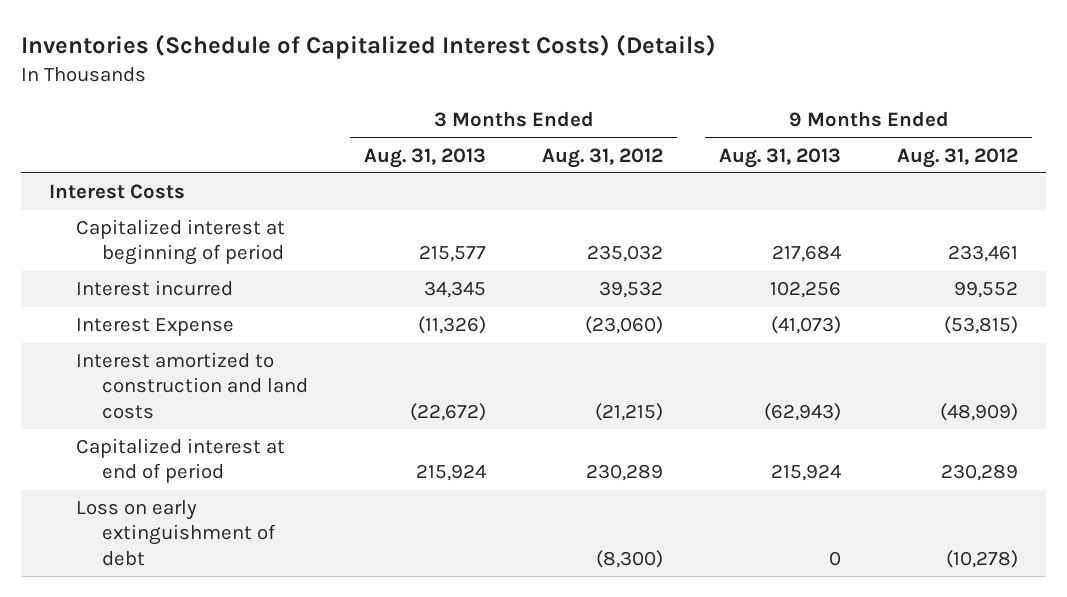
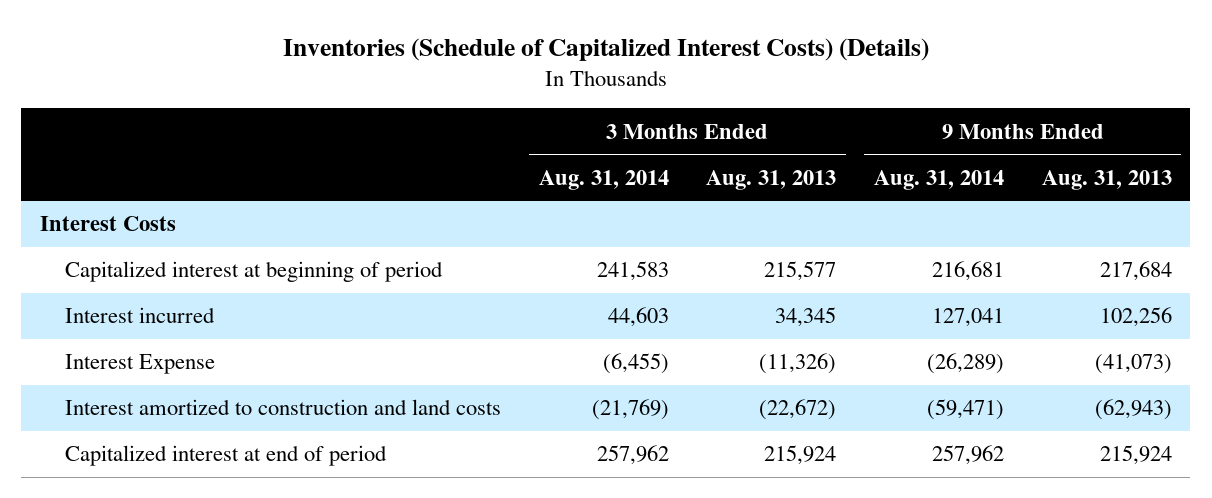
[542,147,664,168] Aug. 31, 2012 -> none
[897,147,1019,168] Aug. 31, 2012 -> none
none -> [538,169,669,190] Aug. 31, 2014
none -> [873,169,1004,190] Aug. 31, 2014
[75,500,277,566] Loss on early extinguishment of debt -> none

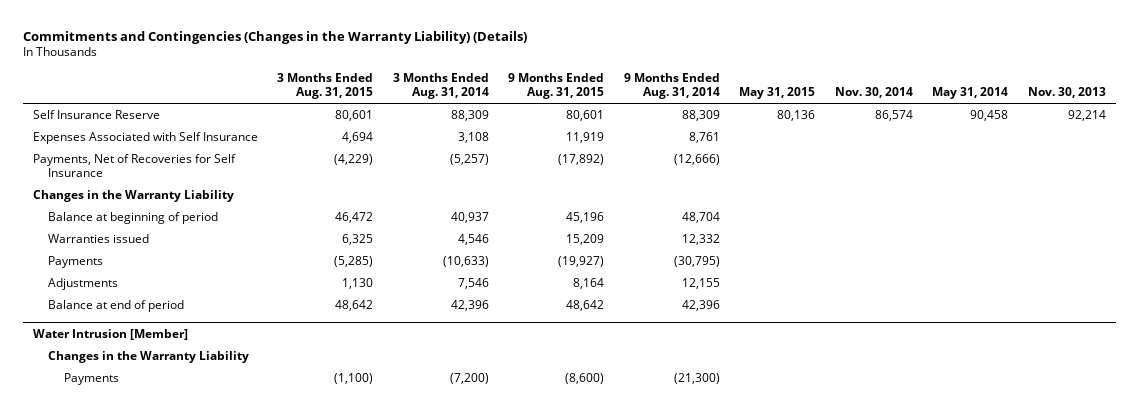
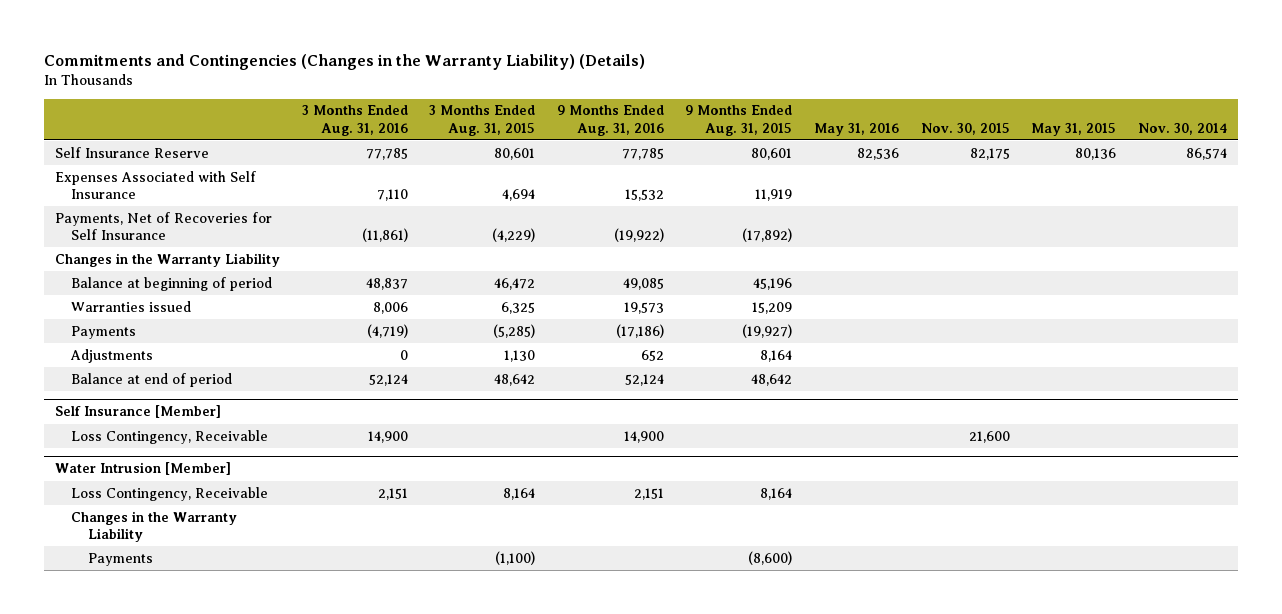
[392,73,489,99] 3 Months Ended Aug. 31, 2014 -> none
[623,73,720,99] 9 Months Ended Aug. 31, 2014 -> none
[932,86,1009,99] May 31, 2014 -> none
[1027,86,1106,98] Nov. 30, 2013 -> none
none -> [301,105,408,136] 3 Months Ended Aug. 31, 2016
none -> [556,105,664,136] 9 Months Ended Aug. 31, 2016
none -> [814,122,900,136] May 31, 2016
none -> [920,122,1010,135] Nov. 30, 2015
none -> [55,405,222,419] Self Insurance [Member]
none -> [71,429,269,444] Loss Contingency, Receivable
none -> [71,486,269,501] Loss Contingency, Receivable

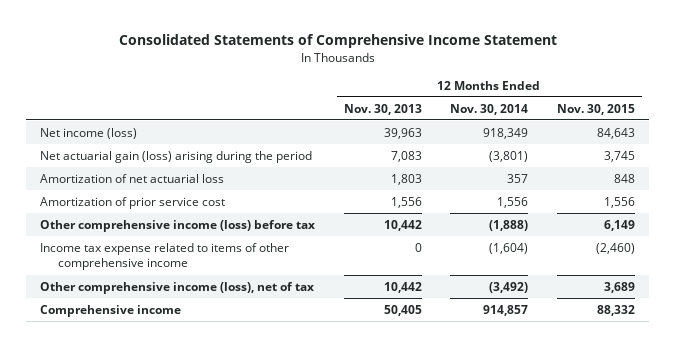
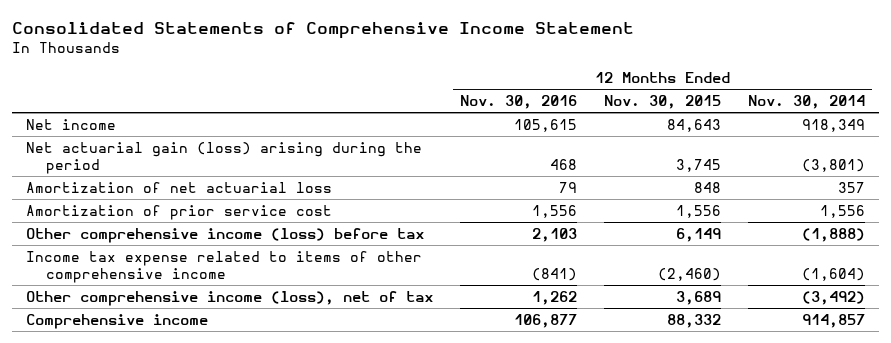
[343,103,422,115] Nov. 30, 2013 -> none
none -> [460,95,578,110] Nov. 30, 2016
[40,127,138,139] Net income (loss) -> [25,118,116,130] Net income

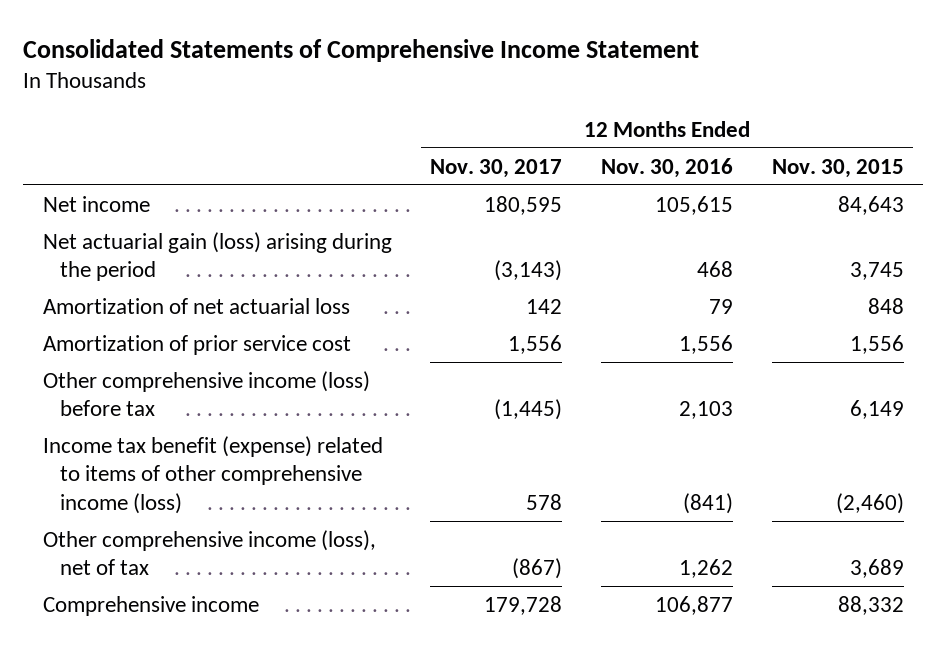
[748,95,866,110] Nov. 30, 2014 -> none
none -> [430,158,563,178] Nov. 30, 2017
[25,250,422,283] Income tax expense related to items of other comprehensive income -> [42,435,383,514] Income tax benefit (expense) related to items of other comprehensive income (loss)

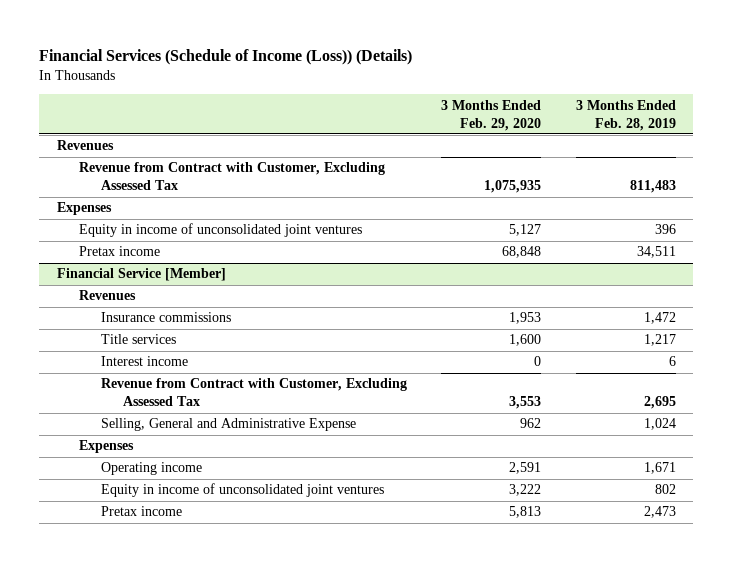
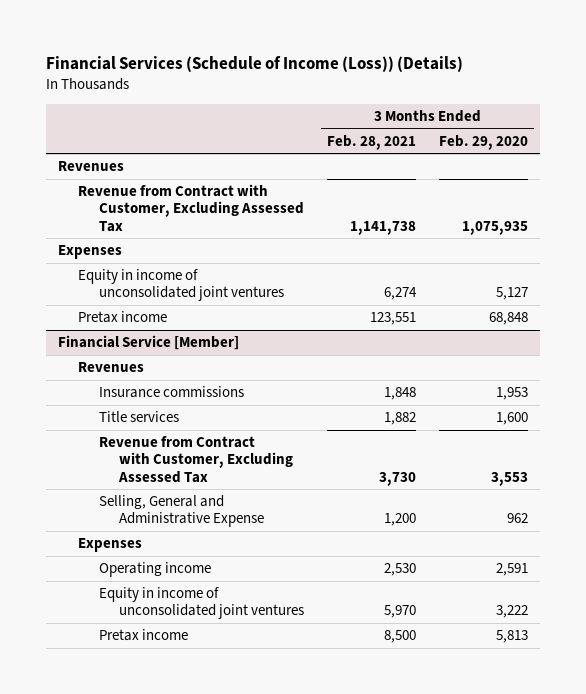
[575,99,676,131] 3 Months Ended Feb. 28, 2019 -> none
none -> [327,135,417,151] Feb. 28, 2021
[100,356,188,367] Interest income -> none

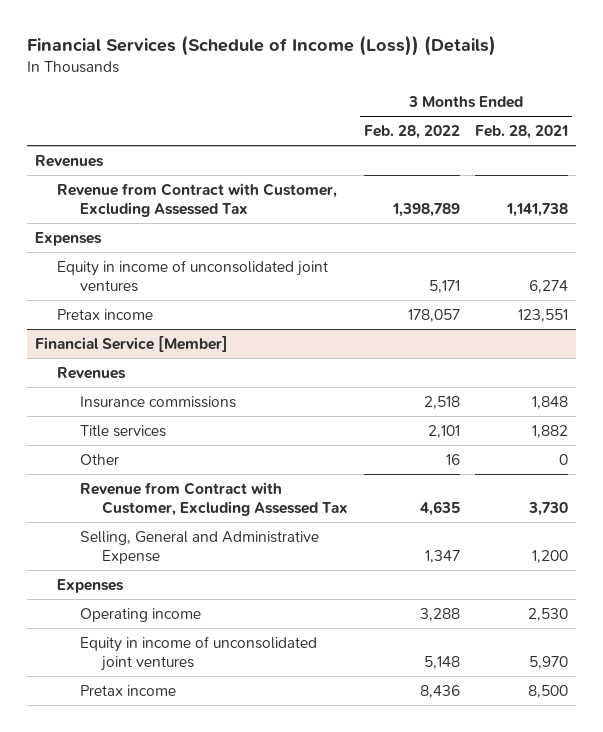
[439,135,529,151] Feb. 29, 2020 -> none
none -> [363,124,460,139] Feb. 28, 2022
none -> [79,453,119,465] Other

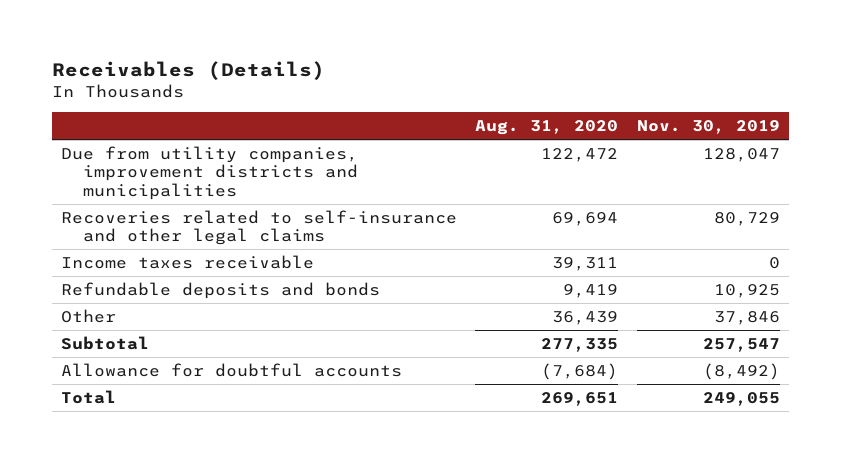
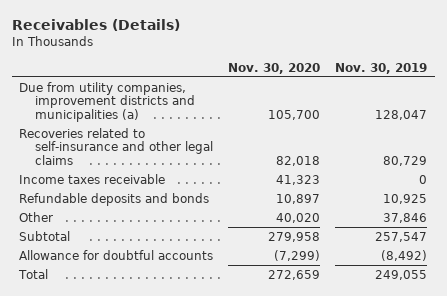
[475,120,619,136] Aug. 31, 2020 -> none
none -> [228,62,321,74] Nov. 30, 2020
[60,145,359,200] Due from utility companies, improvement districts and municipalities -> [19,81,196,122] Due from utility companies, improvement districts and municipalities (a)

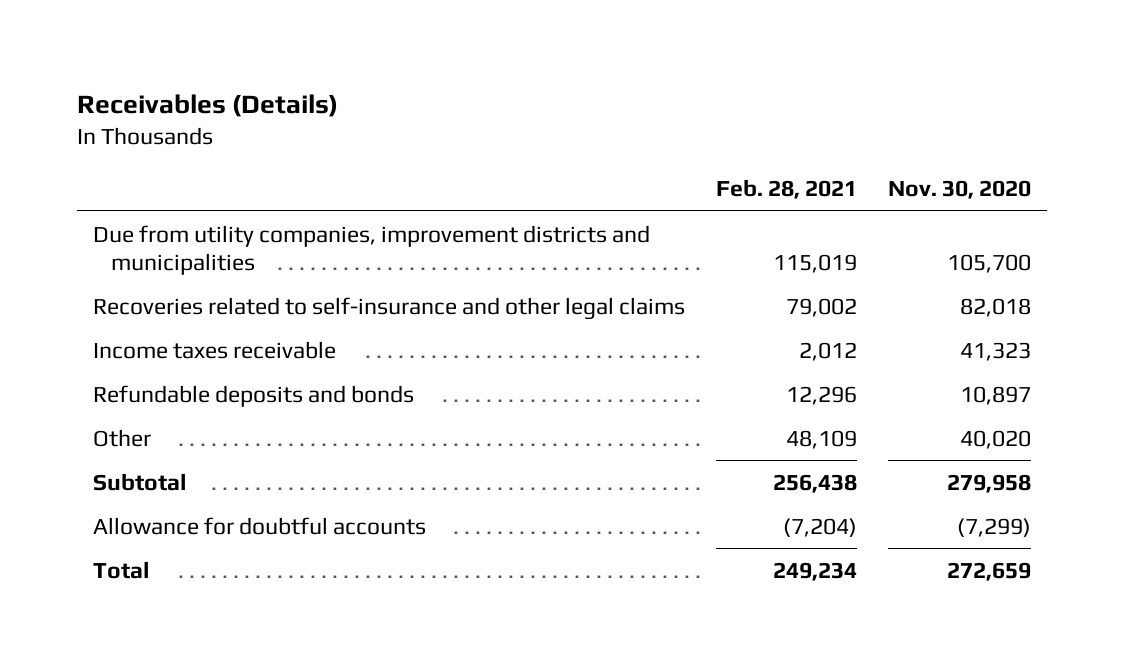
[335,62,428,74] Nov. 30, 2019 -> none
none -> [716,179,858,200] Feb. 28, 2021
[19,81,196,122] Due from utility companies, improvement districts and municipalities (a) -> [92,224,650,275] Due from utility companies, improvement districts and municipalities

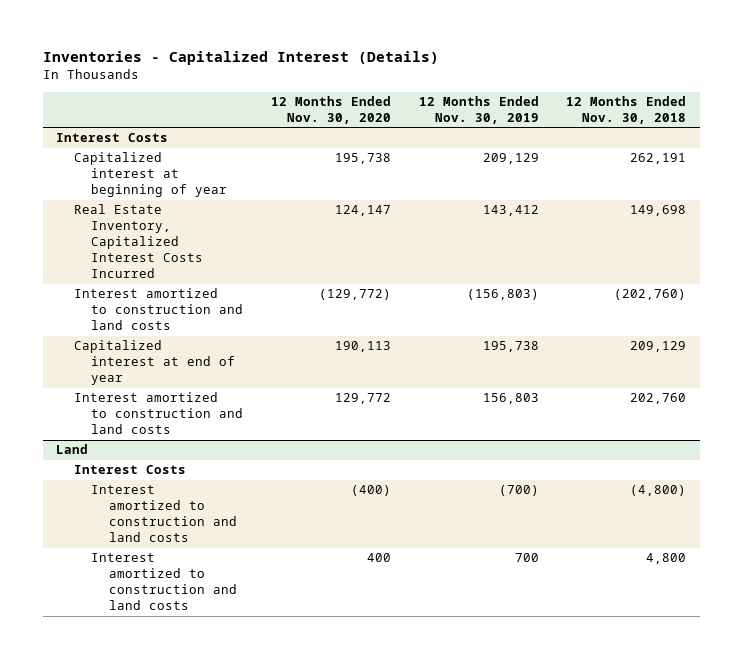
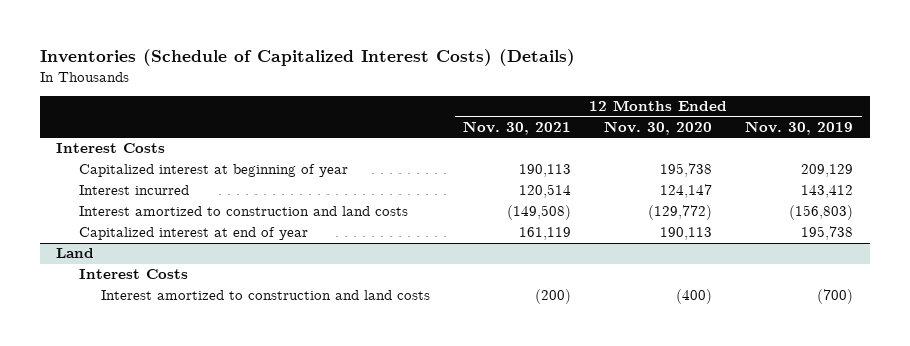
[42,51,439,66] Inventories - Capitalized Interest (Details) -> [39,49,575,67] Inventories (Schedule of Capitalized Interest Costs) (Details)
[566,95,687,124] 12 Months Ended Nov. 30, 2018 -> none
none -> [463,120,572,135] Nov. 30, 2021
[73,204,204,279] Real Estate Inventory, Capitalized Interest Costs Incurred -> [78,185,189,196] Interest incurred
[73,392,244,435] Interest amortized to construction and land costs -> none
[91,553,237,611] Interest amortized to construction and land costs -> none

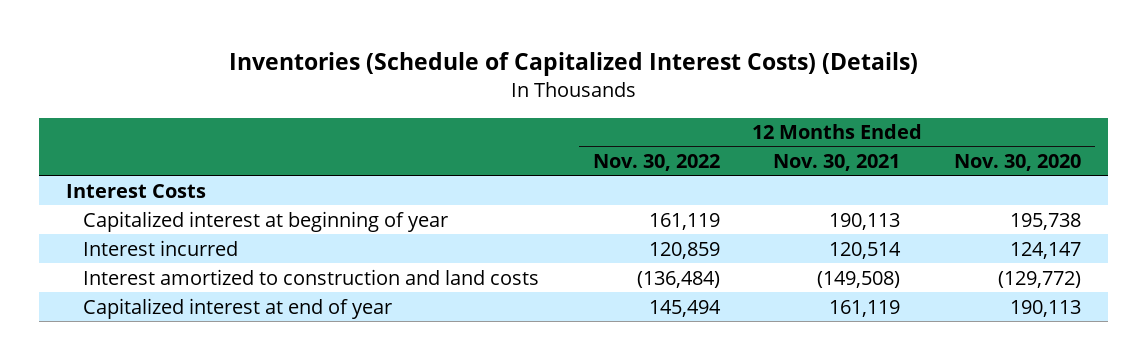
[745,120,854,135] Nov. 30, 2019 -> none
none -> [592,153,720,171] Nov. 30, 2022
[56,248,95,259] Land -> none
[78,269,188,280] Interest Costs -> none
[101,290,431,301] Interest amortized to construction and land costs -> none

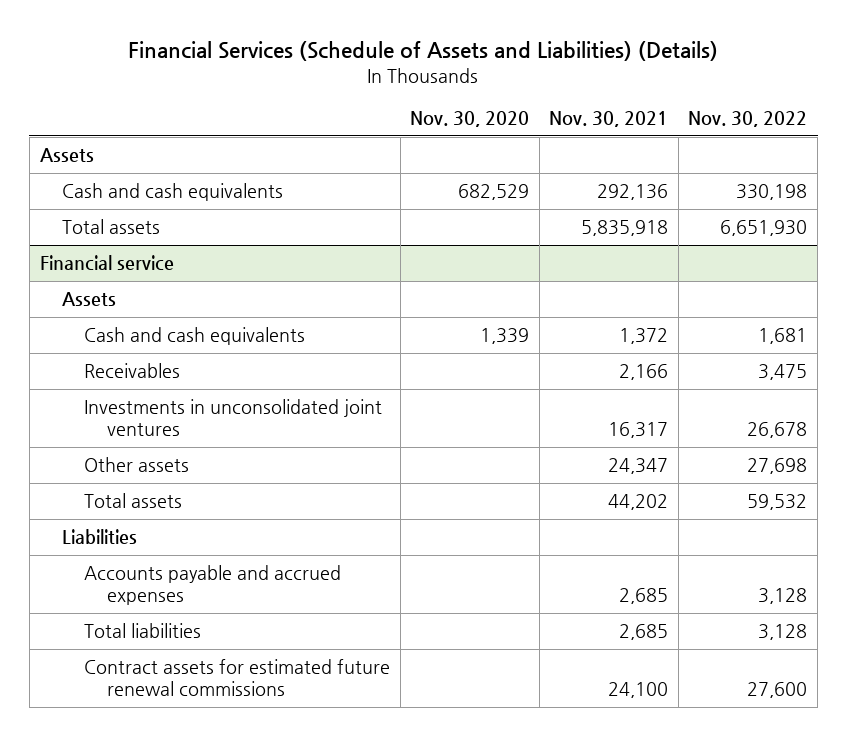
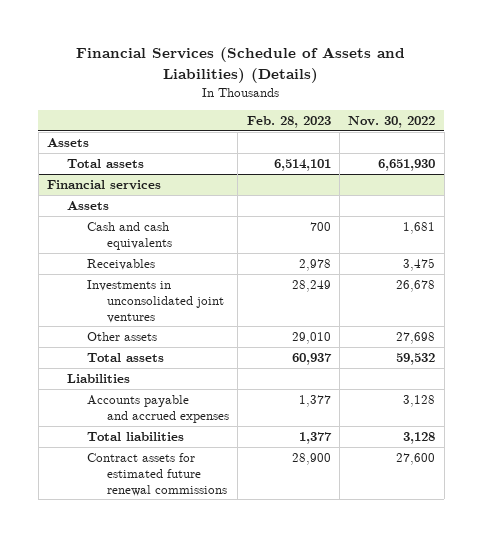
[410,111,530,128] Nov. 30, 2020 -> none
[549,111,669,128] Nov. 30, 2021 -> none
none -> [246,115,331,128] Feb. 28, 2023
[61,183,283,202] Cash and cash equivalents -> none
[39,255,174,272] Financial service -> [46,179,161,190] Financial services

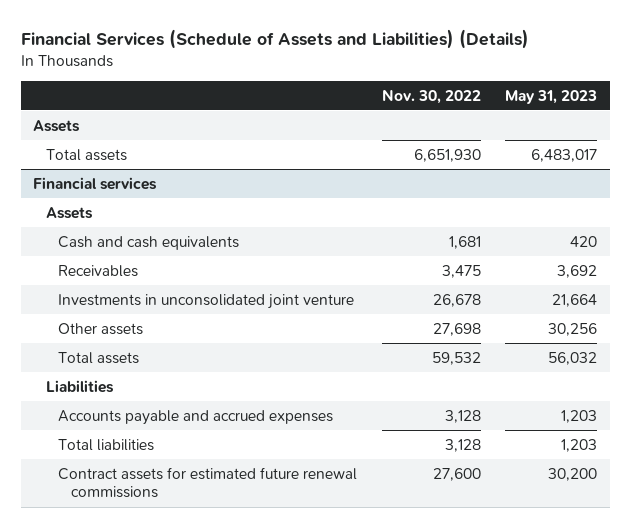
[246,115,331,128] Feb. 28, 2023 -> none
none -> [505,89,598,104] May 31, 2023
[87,279,225,323] Investments in unconsolidated joint ventures -> [58,293,355,309] Investments in unconsolidated joint venture

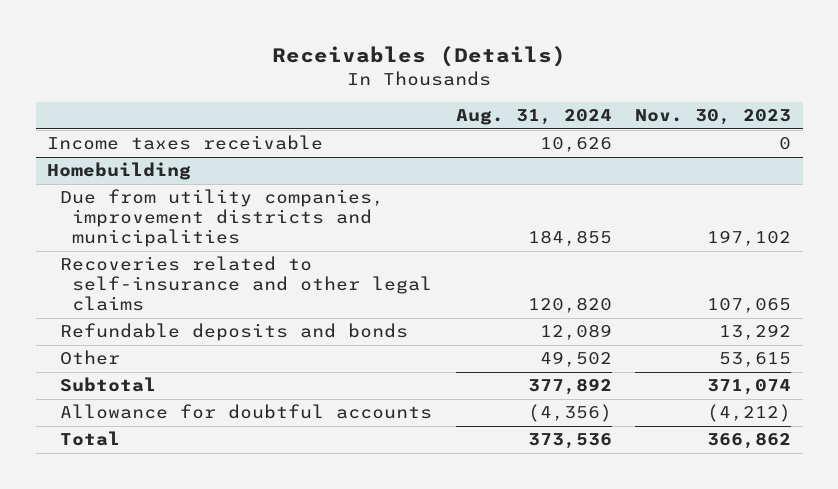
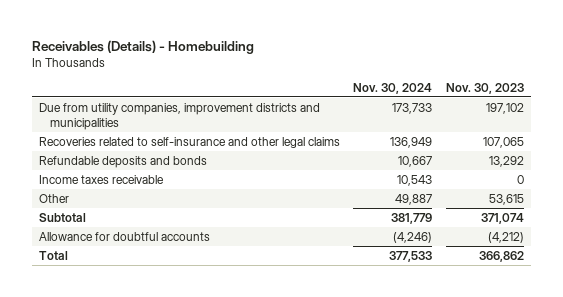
[272,46,567,68] Receivables (Details) -> [32,39,255,54] Receivables (Details) - Homebuilding
[455,109,612,126] Aug. 31, 2024 -> none
none -> [353,82,433,94] Nov. 30, 2024
[47,162,192,181] Homebuilding -> none
[47,135,324,151] Income taxes receivable -> [39,174,165,184] Income taxes receivable

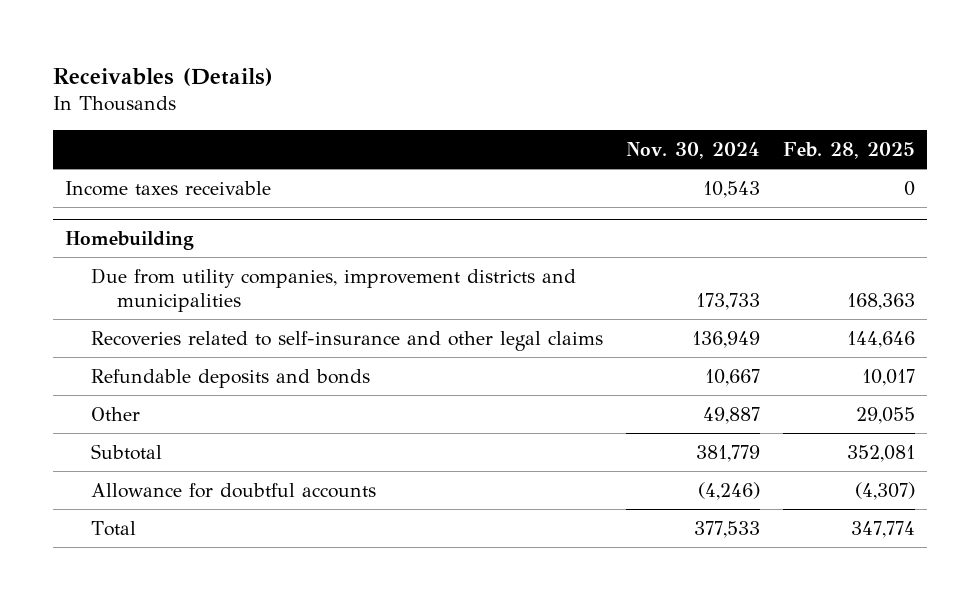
[32,39,255,54] Receivables (Details) - Homebuilding -> [53,67,274,86] Receivables (Details)
[445,82,524,94] Nov. 30, 2023 -> none
none -> [783,141,916,159] Feb. 28, 2025
[39,174,165,184] Income taxes receivable -> [65,180,272,196] Income taxes receivable
none -> [65,231,195,251] Homebuilding

